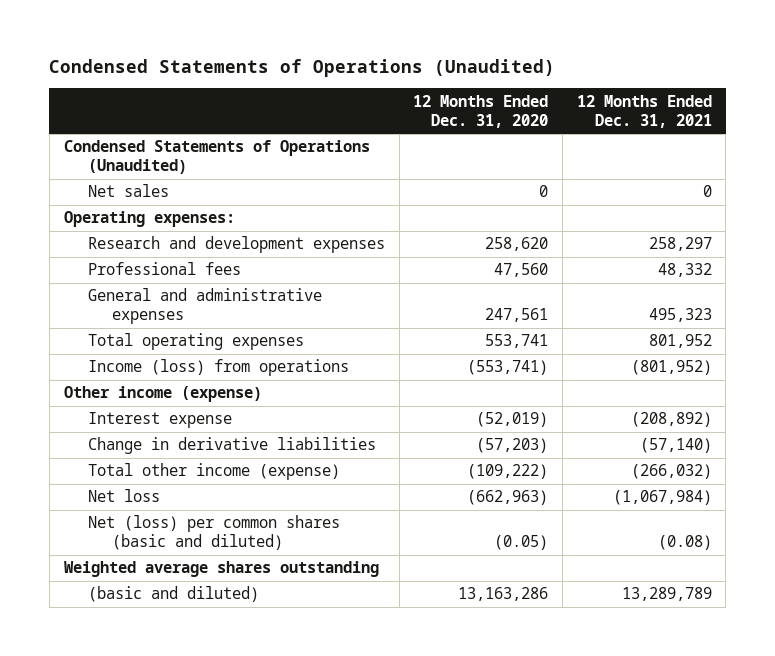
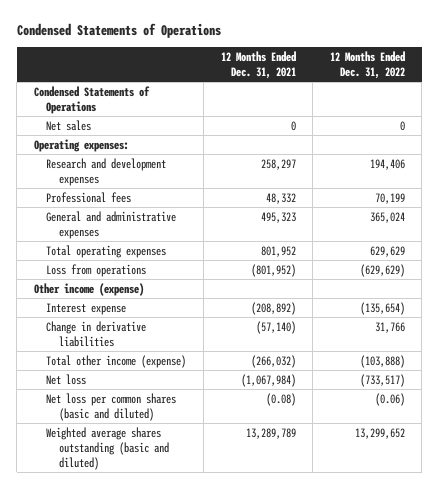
[49,59,556,78] Condensed Statements of Operations (Unaudited) -> [16,23,221,39] Condensed Statements of Operations
[413,94,549,128] 12 Months Ended Dec. 31, 2020 -> none
none -> [329,50,405,80] 12 Months Ended Dec. 31, 2022
[63,140,370,175] Condensed Statements of Operations (Unaudited) -> [33,85,150,114] Condensed Statements of Operations
[87,359,349,377] Income (loss) from operations -> [46,263,147,277] Loss from operations
[63,561,379,578] Weighted average shares outstanding -> none
[87,515,340,551] Net (loss) per common shares (basic and diluted) -> [46,392,177,421] Net loss per common shares (basic and diluted)
[87,586,259,603] (basic and diluted) -> [46,426,169,470] Weighted average shares outstanding (basic and diluted)

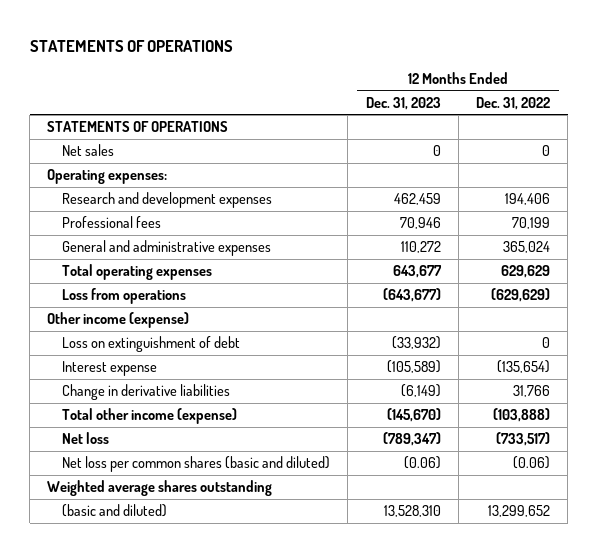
[16,23,221,39] Condensed Statements of Operations -> [29,40,233,53] STATEMENTS OF OPERATIONS
[220,50,296,80] 12 Months Ended Dec. 31, 2021 -> none
none -> [365,96,441,110] Dec. 31, 2023
[33,85,150,114] Condensed Statements of Operations -> [47,121,229,133] STATEMENTS OF OPERATIONS
none -> [62,336,241,353] Loss on extinguishment of debt
none -> [47,480,273,497] Weighted average shares outstanding
[46,426,169,470] Weighted average shares outstanding (basic and diluted) -> [62,504,168,518] (basic and diluted)

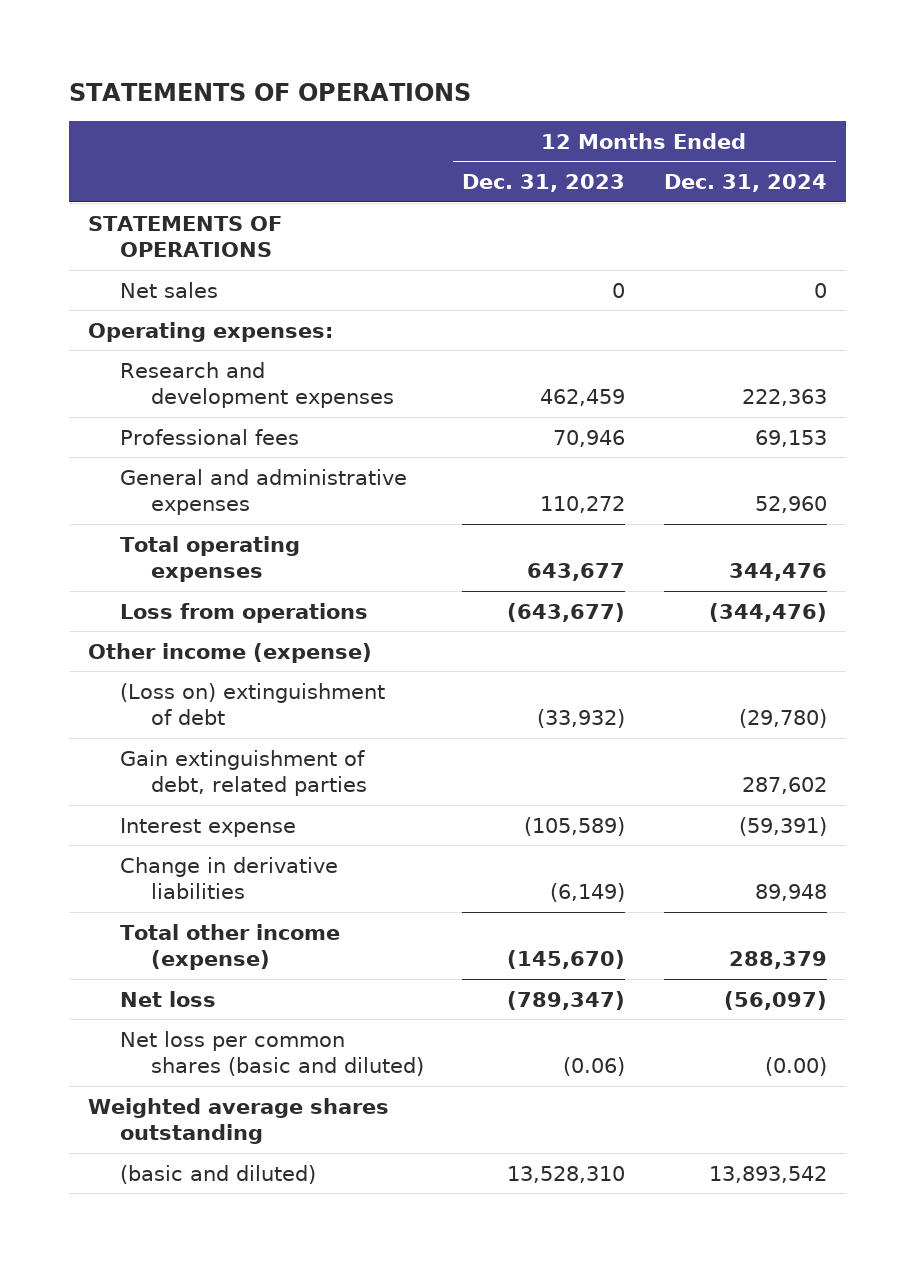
[475,96,550,110] Dec. 31, 2022 -> none
none -> [663,174,827,193] Dec. 31, 2024
[62,336,241,353] Loss on extinguishment of debt -> [119,682,385,725] (Loss on) extinguishment of debt
none -> [119,749,368,796] Gain extinguishment of debt, related parties

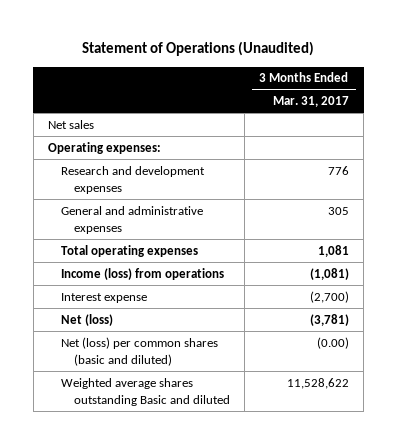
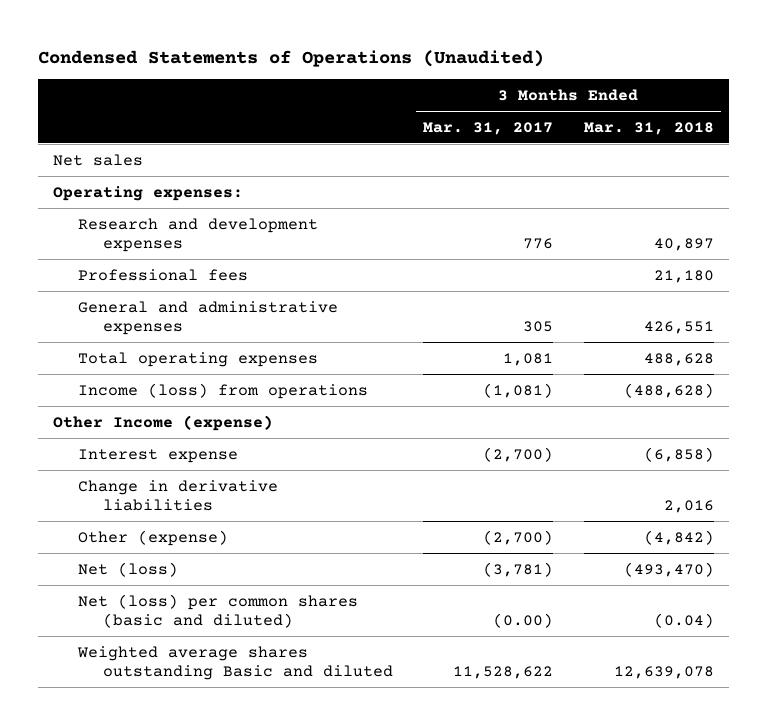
[82,41,315,57] Statement of Operations (Unaudited) -> [37,50,544,68] Condensed Statements of Operations (Unaudited)
none -> [583,121,714,135] Mar. 31, 2018
none -> [77,268,248,281] Professional fees
none -> [52,414,273,431] Other Income (expense)
none -> [77,479,278,511] Change in derivative liabilities
none -> [77,529,228,546] Other (expense)

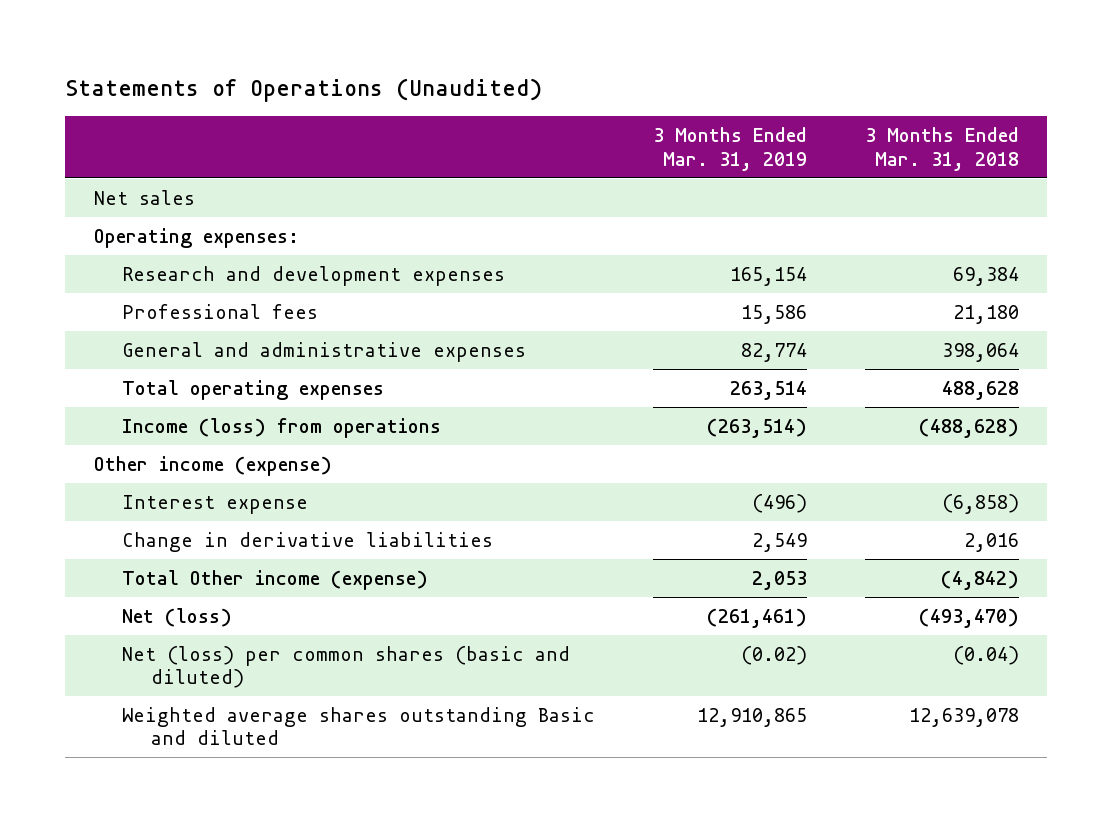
[37,50,544,68] Condensed Statements of Operations (Unaudited) -> [65,78,543,103] Statements of Operations (Unaudited)
[423,121,554,135] Mar. 31, 2017 -> none
none -> [652,127,807,171] 3 Months Ended Mar. 31, 2019
[653,237,714,251] 40,897 -> [952,266,1019,286] 69,384
[643,320,714,334] 426,551 -> [941,342,1019,362] 398,064
[52,414,273,431] Other Income (expense) -> [93,455,332,476] Other income (expense)
[77,529,228,546] Other (expense) -> [122,569,429,590] Total Other income (expense)

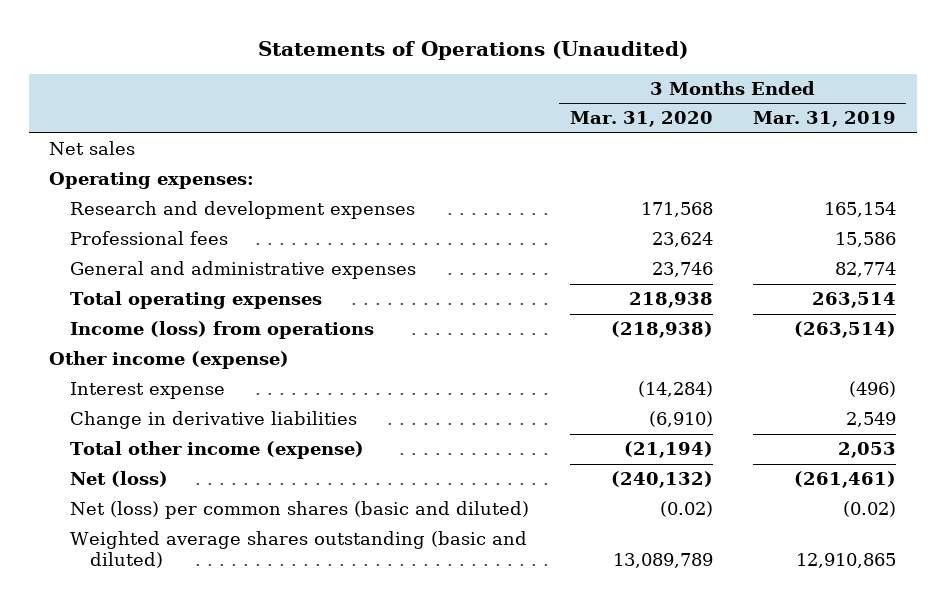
[864,127,1019,171] 3 Months Ended Mar. 31, 2018 -> none
none -> [569,111,713,128] Mar. 31, 2020
[122,569,429,590] Total Other income (expense) -> [69,441,364,460] Total other income (expense)
[122,706,596,746] Weighted average shares outstanding Basic and diluted -> [69,531,527,569] Weighted average shares outstanding (basic and diluted)

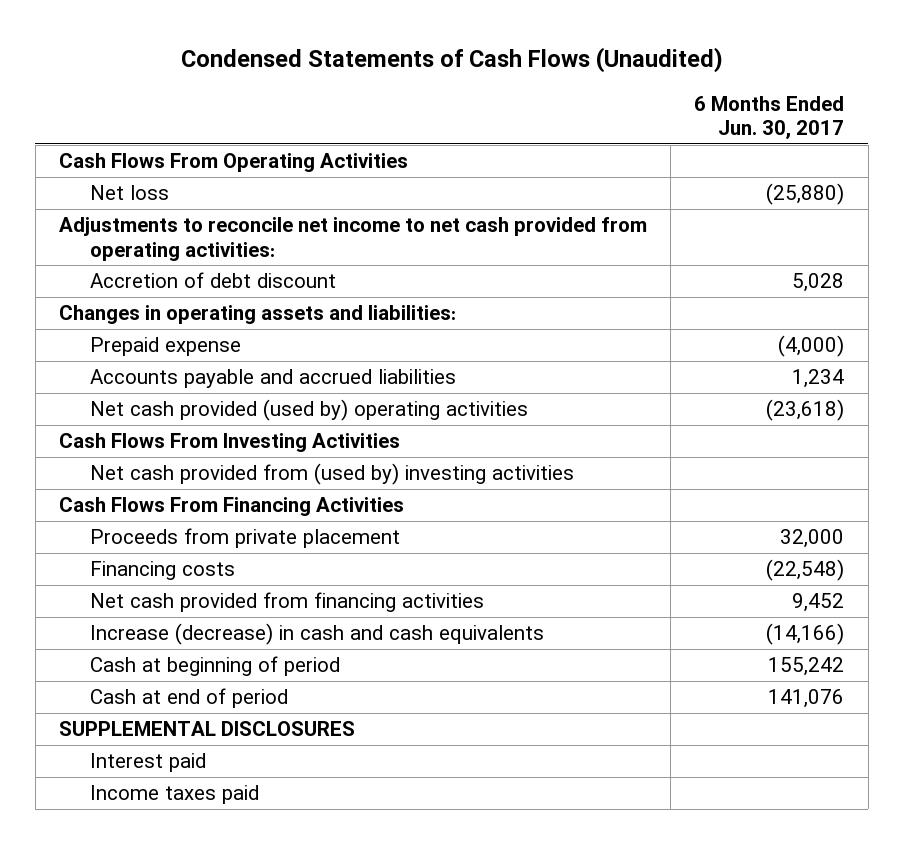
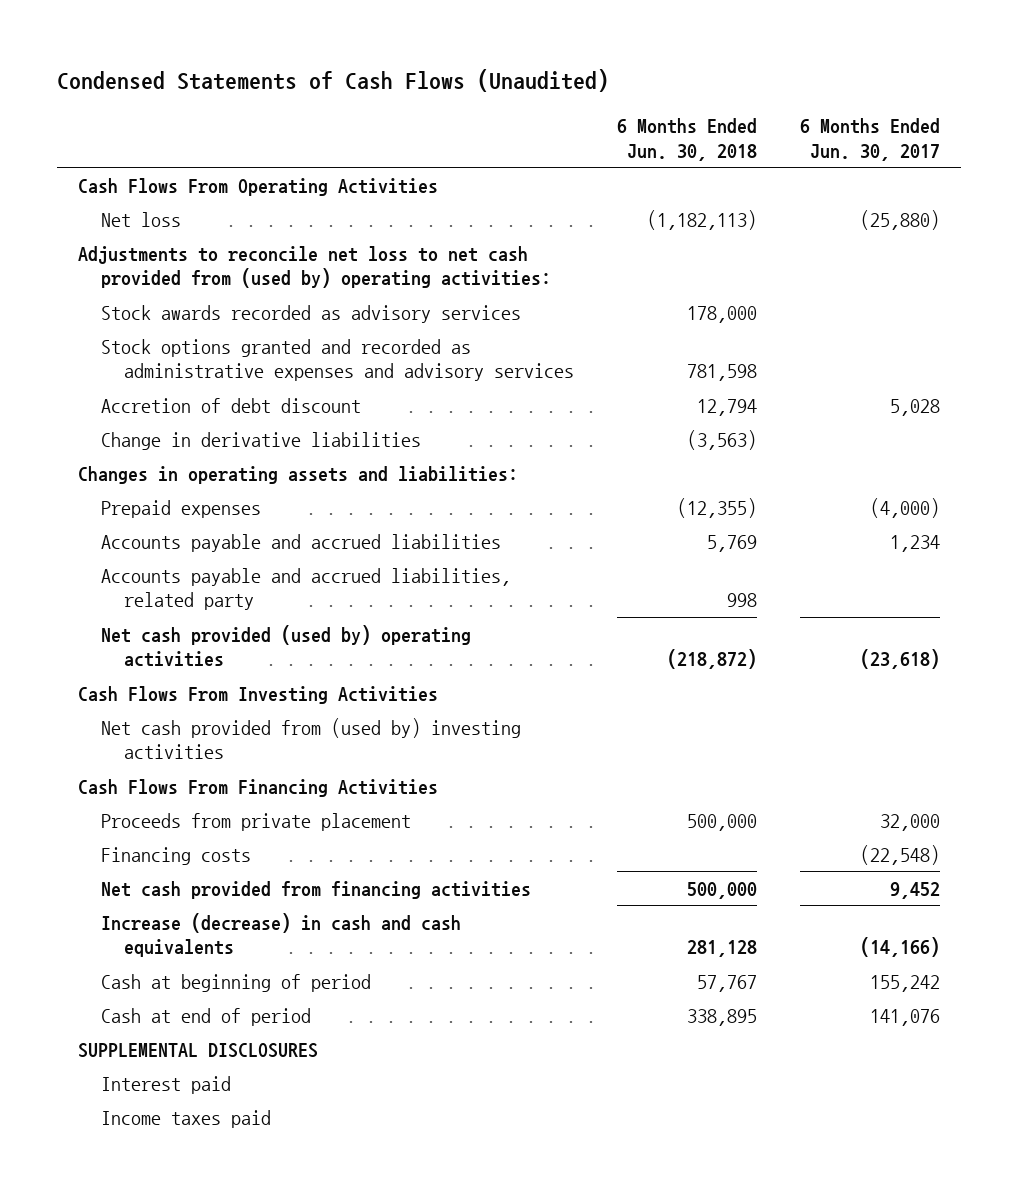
none -> [617,117,758,161] 6 Months Ended Jun. 30, 2018
[59,217,648,261] Adjustments to reconcile net income to net cash provided from operating activities: -> [78,245,552,289] Adjustments to reconcile net loss to net cash provided from (used by) operating activities:
none -> [101,304,522,323] Stock awards recorded as advisory services
none -> [101,338,575,382] Stock options granted and recorded as administrative expenses and advisory services
none -> [101,431,422,450] Change in derivative liabilities
[90,337,242,357] Prepaid expense -> [101,499,262,518] Prepaid expenses
none -> [101,567,512,611] Accounts payable and accrued liabilities, related party

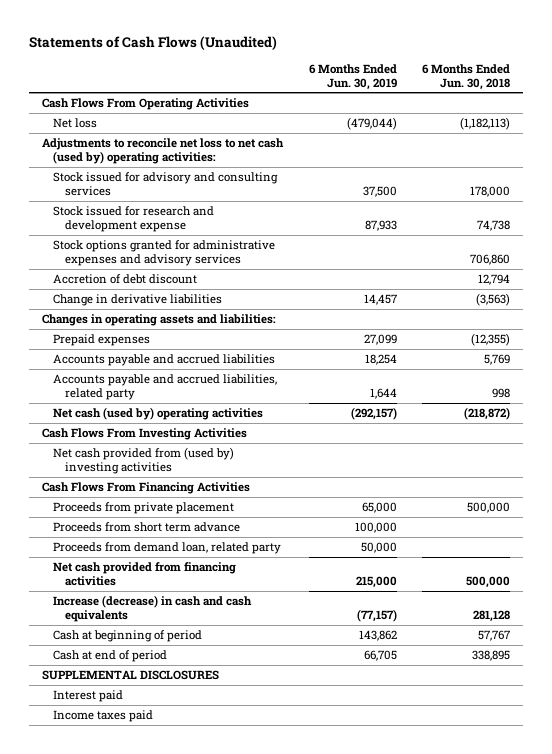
[56,69,609,93] Condensed Statements of Cash Flows (Unaudited) -> [28,35,277,50] Statements of Cash Flows (Unaudited)
[799,117,940,161] 6 Months Ended Jun. 30, 2017 -> none
none -> [308,63,397,90] 6 Months Ended Jun. 30, 2019
[78,245,552,289] Adjustments to reconcile net loss to net cash provided from (used by) operating activities: -> [41,138,284,165] Adjustments to reconcile net loss to net cash (used by) operating activities:
[101,304,522,323] Stock awards recorded as advisory services -> [53,172,279,197] Stock issued for advisory and consulting services
none -> [53,206,215,233] Stock issued for research and development expense
[101,338,575,382] Stock options granted and recorded as administrative expenses and advisory services -> [53,240,276,267] Stock options granted for administrative expenses and advisory services
[687,364,758,382] 781,598 -> [470,254,511,266] 706,860
[101,624,472,668] Net cash provided (used by) operating activities -> [53,407,264,421] Net cash (used by) operating activities
[101,846,252,865] Financing costs -> none
none -> [53,522,241,533] Proceeds from short term advance
none -> [53,542,282,555] Proceeds from demand loan, related party

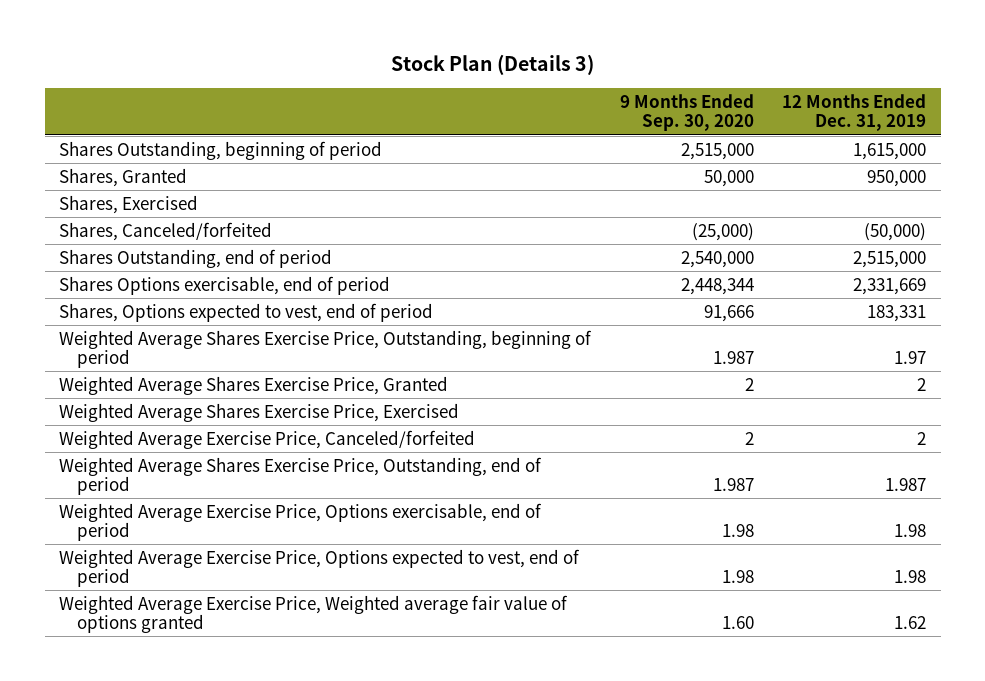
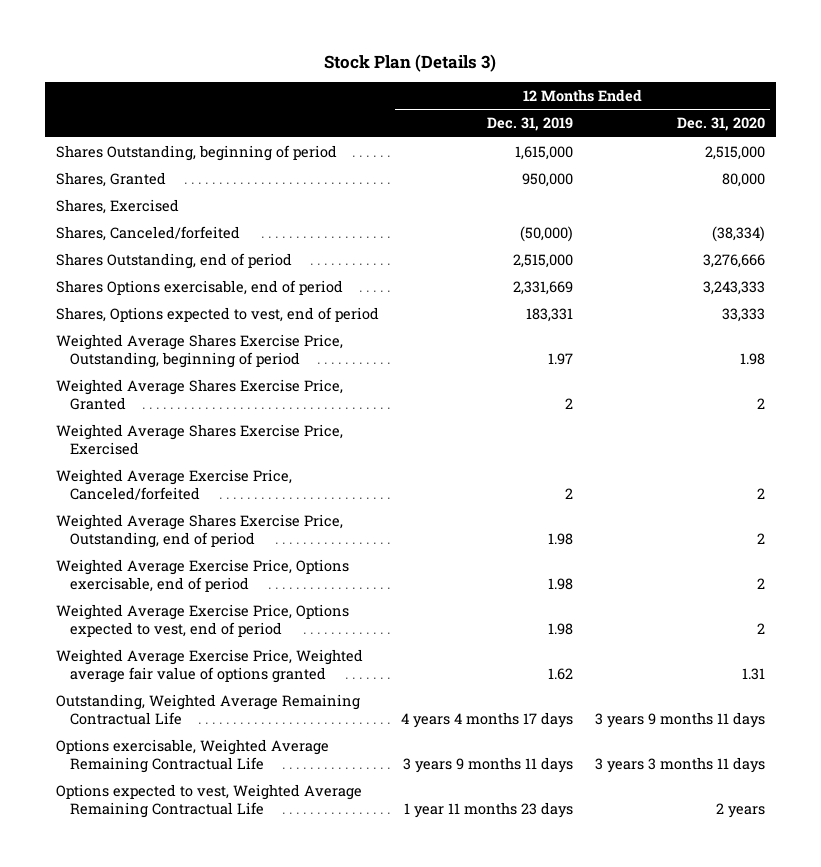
[619,93,754,132] 9 Months Ended Sep. 30, 2020 -> none
none -> [676,117,765,132] Dec. 31, 2020
[885,478,927,492] 1.987 -> [547,532,573,545] 1.98
none -> [56,693,361,725] Outstanding, Weighted Average Remaining Contractual Life
none -> [56,738,330,773] Options exercisable, Weighted Average Remaining Contractual Life
none -> [56,783,363,818] Options expected to vest, Weighted Average Remaining Contractual Life

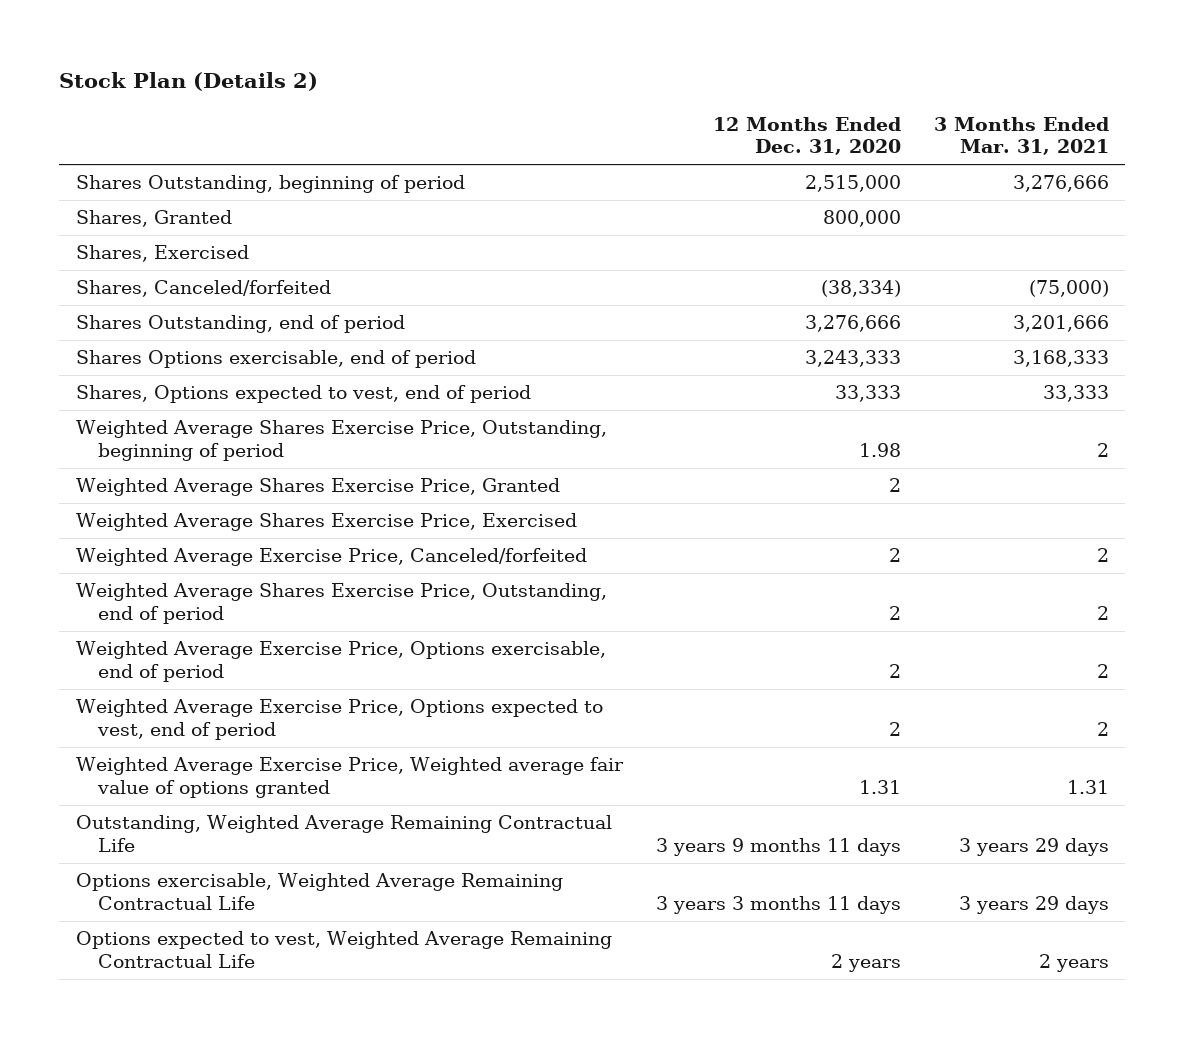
[324,53,497,72] Stock Plan (Details 3) -> [59,71,319,91] Stock Plan (Details 2)
[486,117,573,132] Dec. 31, 2019 -> none
none -> [933,116,1109,156] 3 Months Ended Mar. 31, 2021
[721,172,765,187] 80,000 -> [822,210,901,228] 800,000

